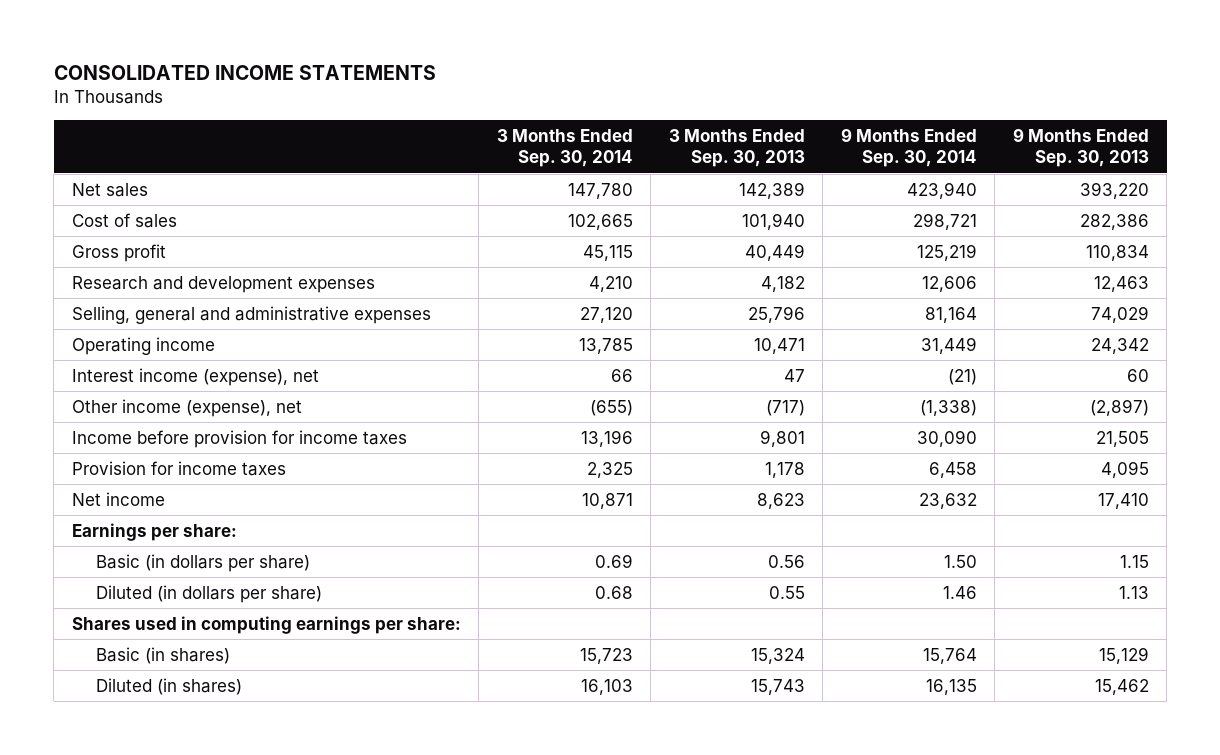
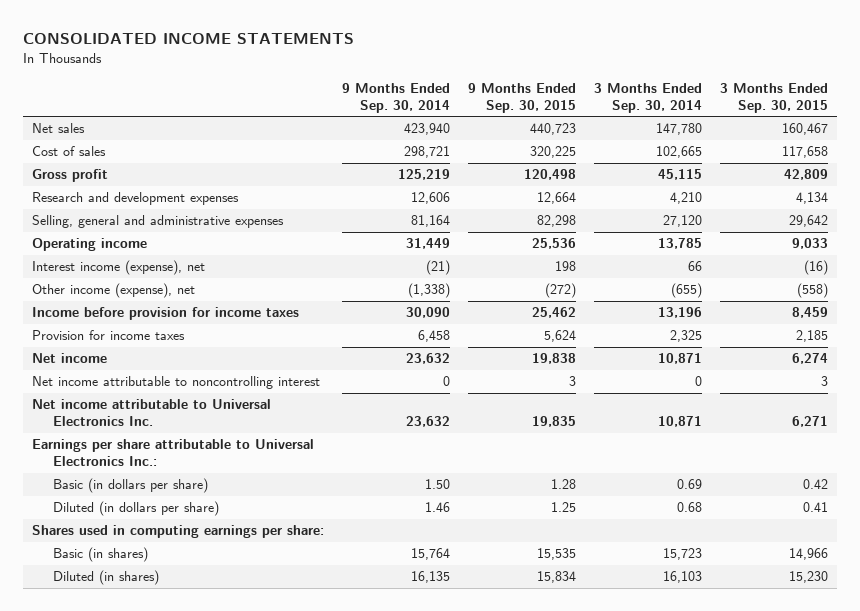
[668,129,805,168] 3 Months Ended Sep. 30, 2013 -> none
[1012,128,1149,168] 9 Months Ended Sep. 30, 2013 -> none
none -> [468,83,577,113] 9 Months Ended Sep. 30, 2015
none -> [720,83,829,113] 3 Months Ended Sep. 30, 2015
none -> [31,376,320,390] Net income attributable to noncontrolling interest
none -> [31,399,271,427] Net income attributable to Universal Electronics Inc.
[71,522,237,541] Earnings per share: -> [31,439,314,467] Earnings per share attributable to Universal Electronics Inc.:

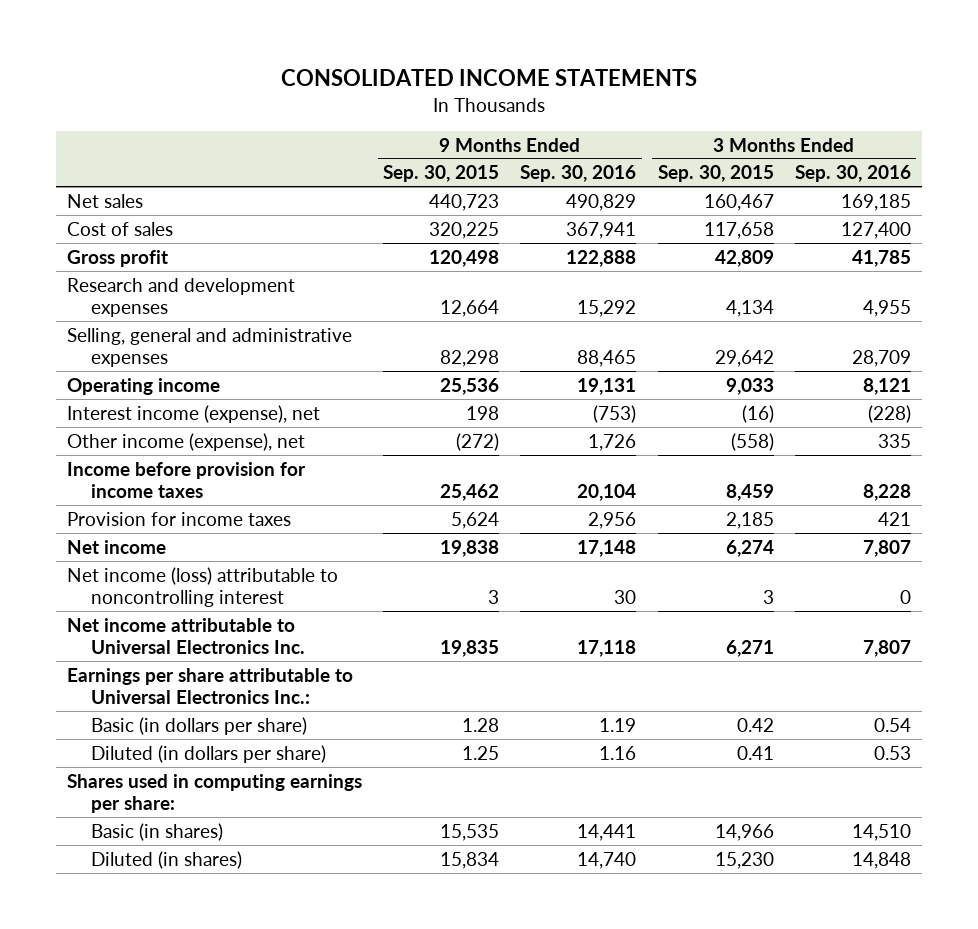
[341,83,450,113] 9 Months Ended Sep. 30, 2014 -> none
[594,83,703,113] 3 Months Ended Sep. 30, 2014 -> none
none -> [520,165,637,183] Sep. 30, 2016
none -> [795,165,912,183] Sep. 30, 2016
[31,376,320,390] Net income attributable to noncontrolling interest -> [66,566,338,608] Net income (loss) attributable to noncontrolling interest

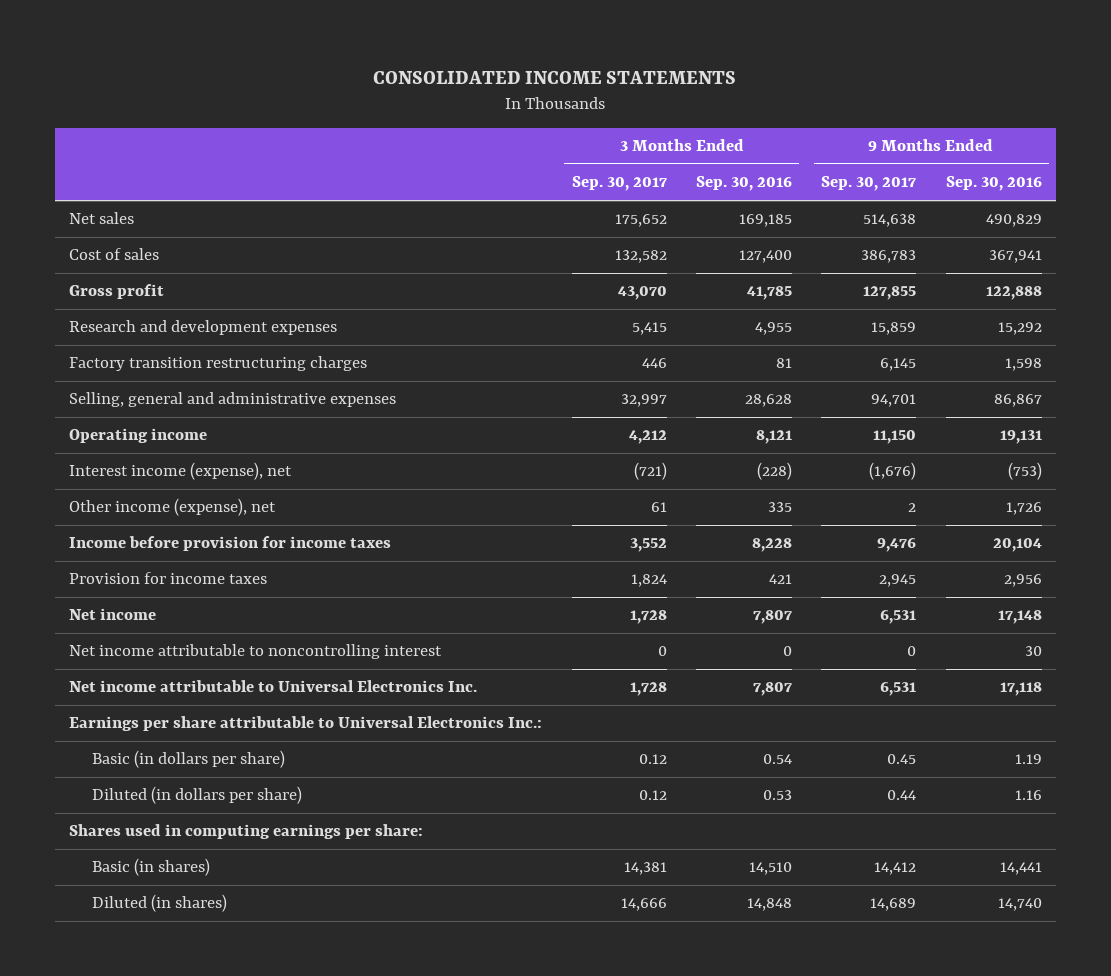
[383,165,500,183] Sep. 30, 2015 -> none
[657,165,774,183] Sep. 30, 2015 -> none
none -> [571,176,667,192] Sep. 30, 2017
none -> [821,176,917,192] Sep. 30, 2017
none -> [69,356,368,372] Factory transition restructuring charges
[577,350,637,368] 88,465 -> [993,394,1042,408] 86,867
[852,350,912,368] 28,709 -> [744,394,792,408] 28,628
[66,566,338,608] Net income (loss) attributable to noncontrolling interest -> [69,644,443,660] Net income attributable to noncontrolling interest

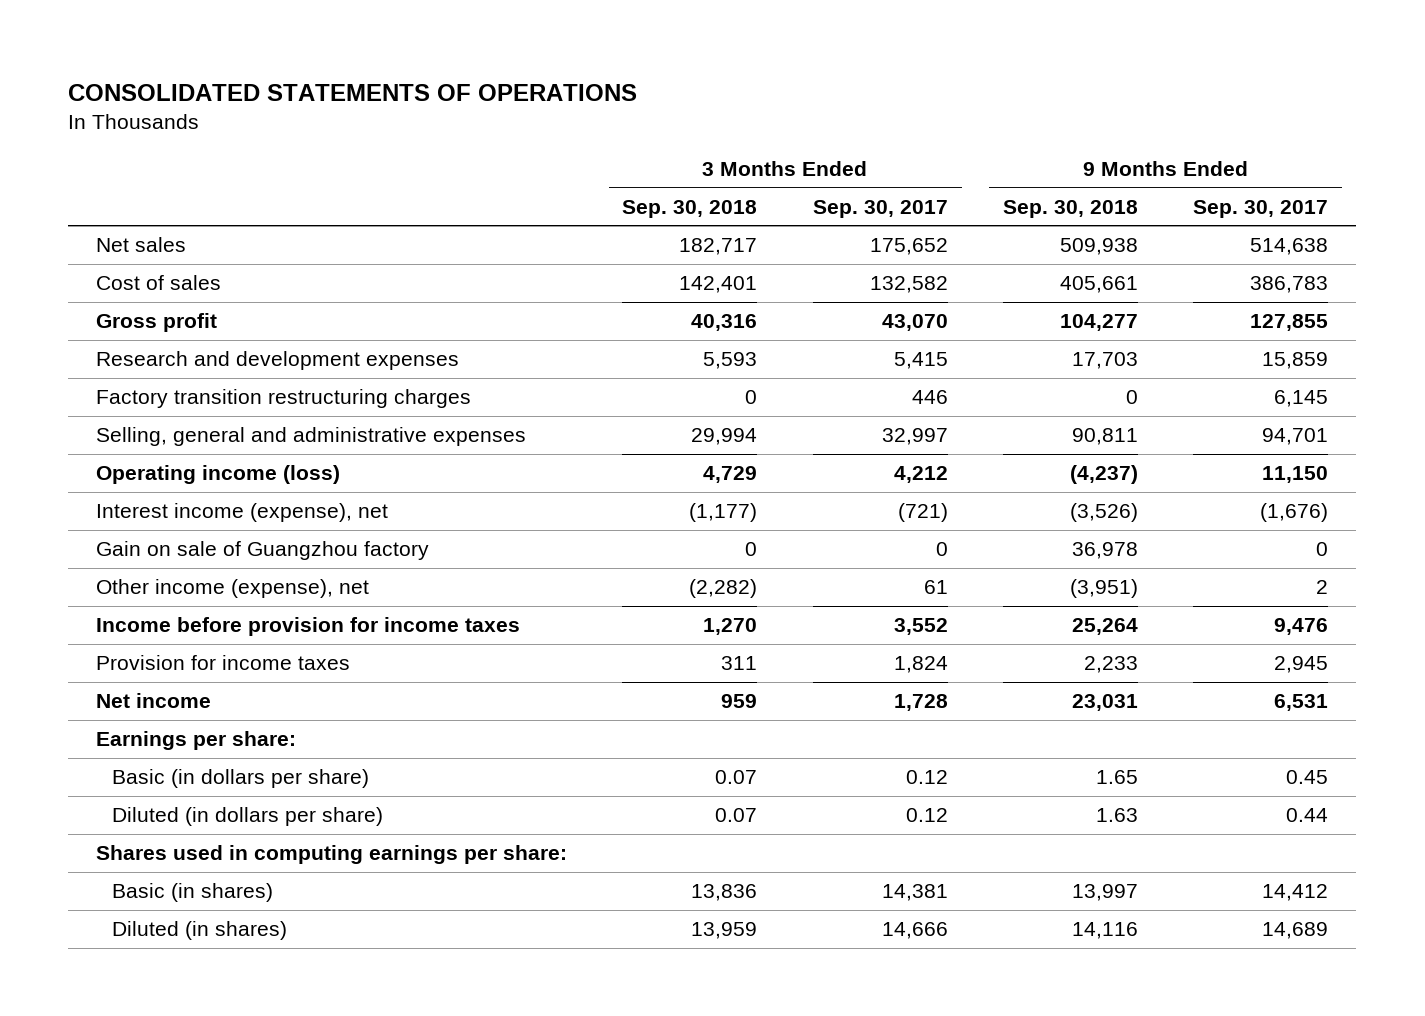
[373,70,737,84] CONSOLIDATED INCOME STATEMENTS -> [68,83,638,101] CONSOLIDATED STATEMENTS OF OPERATIONS
[695,176,792,192] Sep. 30, 2016 -> none
[945,176,1042,192] Sep. 30, 2016 -> none
none -> [622,199,758,218] Sep. 30, 2018
none -> [1003,199,1139,218] Sep. 30, 2018
[69,428,208,444] Operating income -> [96,465,341,485] Operating income (loss)
none -> [96,541,430,561] Gain on sale of Guangzhou factory
[69,644,443,660] Net income attributable to noncontrolling interest -> none
[69,680,478,693] Net income attributable to Universal Electronics Inc. -> none
[69,716,543,732] Earnings per share attributable to Universal Electronics Inc.: -> [96,731,297,751] Earnings per share:

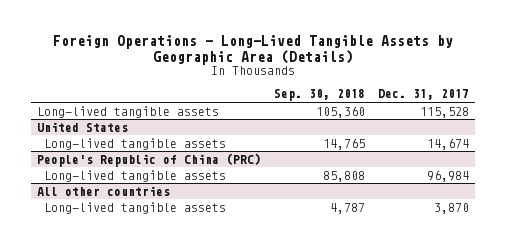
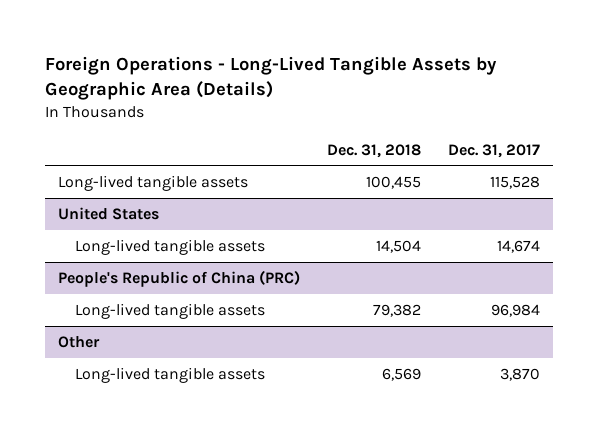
[273,89,365,102] Sep. 30, 2018 -> none
none -> [327,143,422,158] Dec. 31, 2018
[36,185,170,196] All other countries -> [58,336,101,349] Other

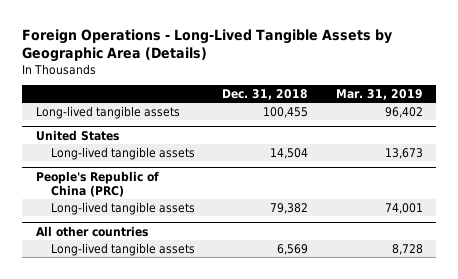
[447,143,540,158] Dec. 31, 2017 -> none
none -> [335,89,423,101] Mar. 31, 2019
[58,336,101,349] Other -> [35,225,148,237] All other countries

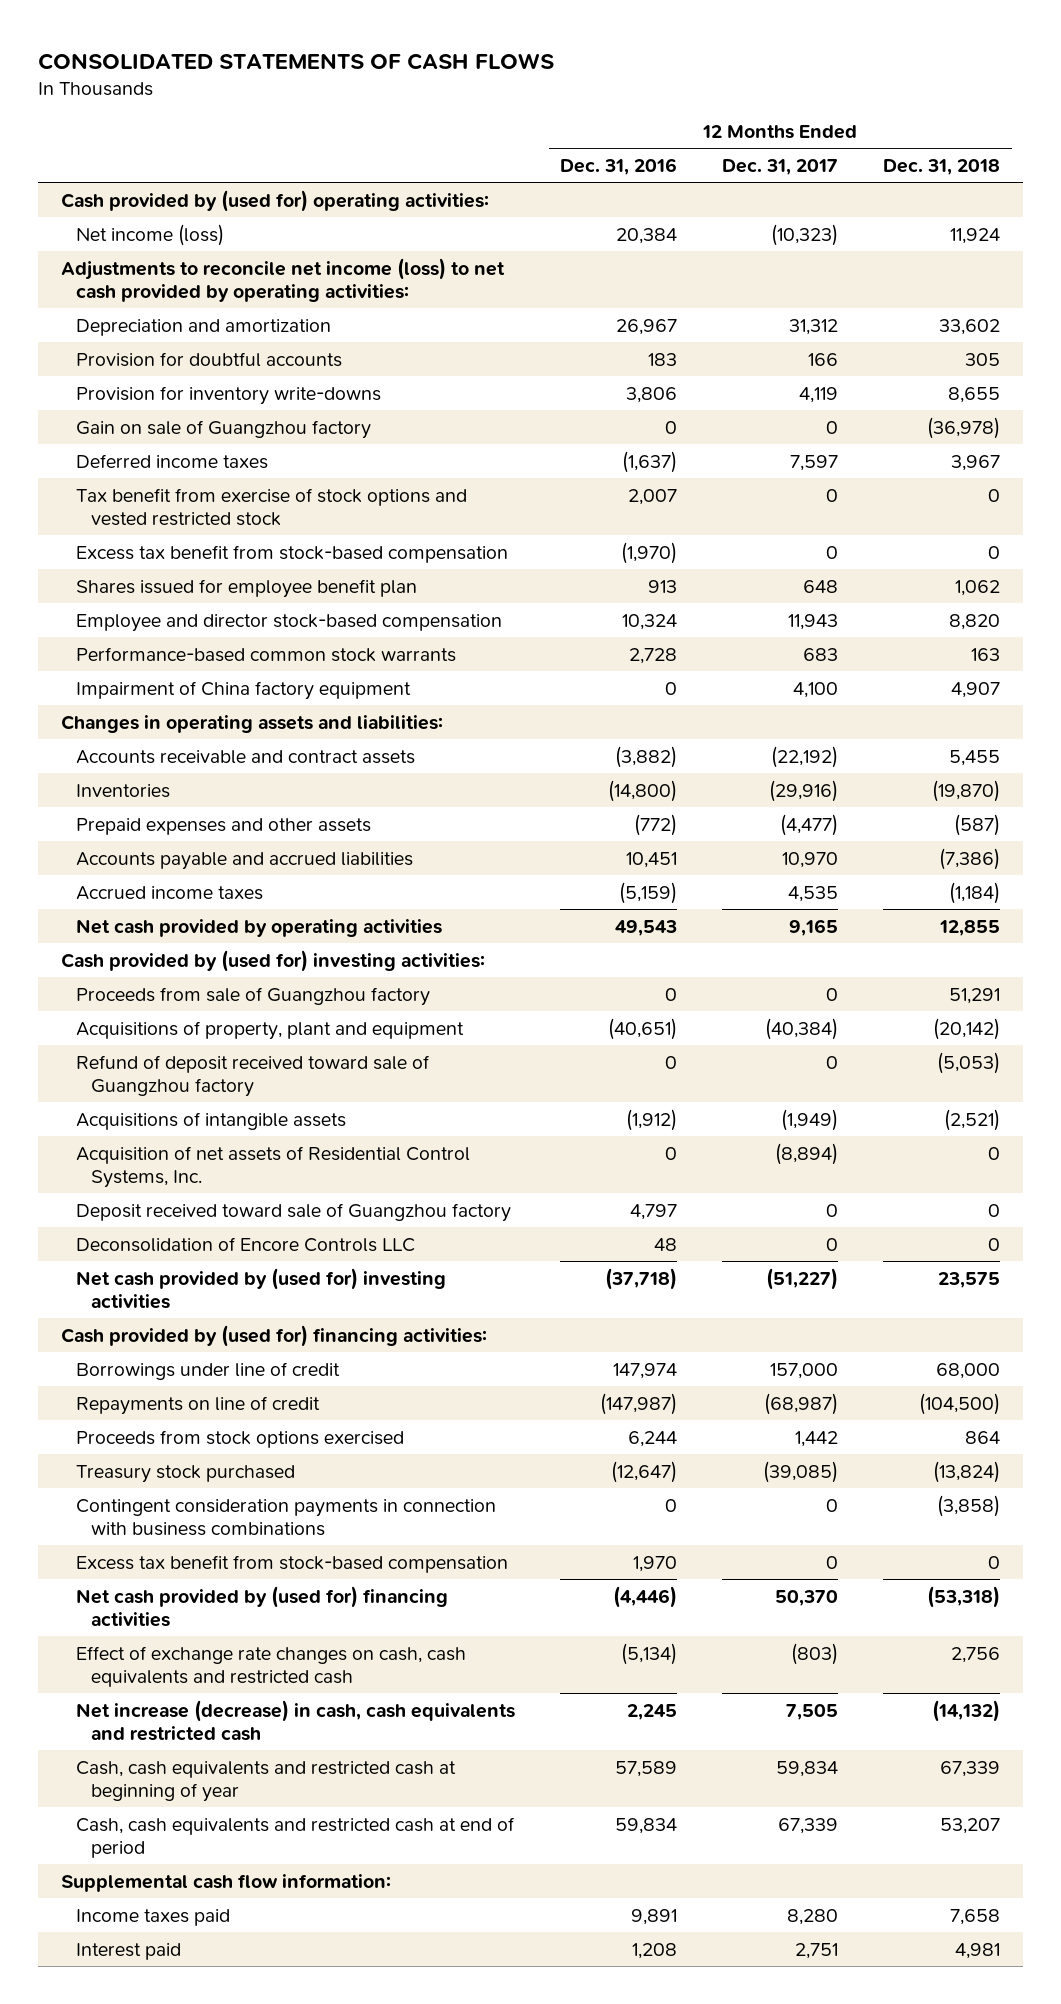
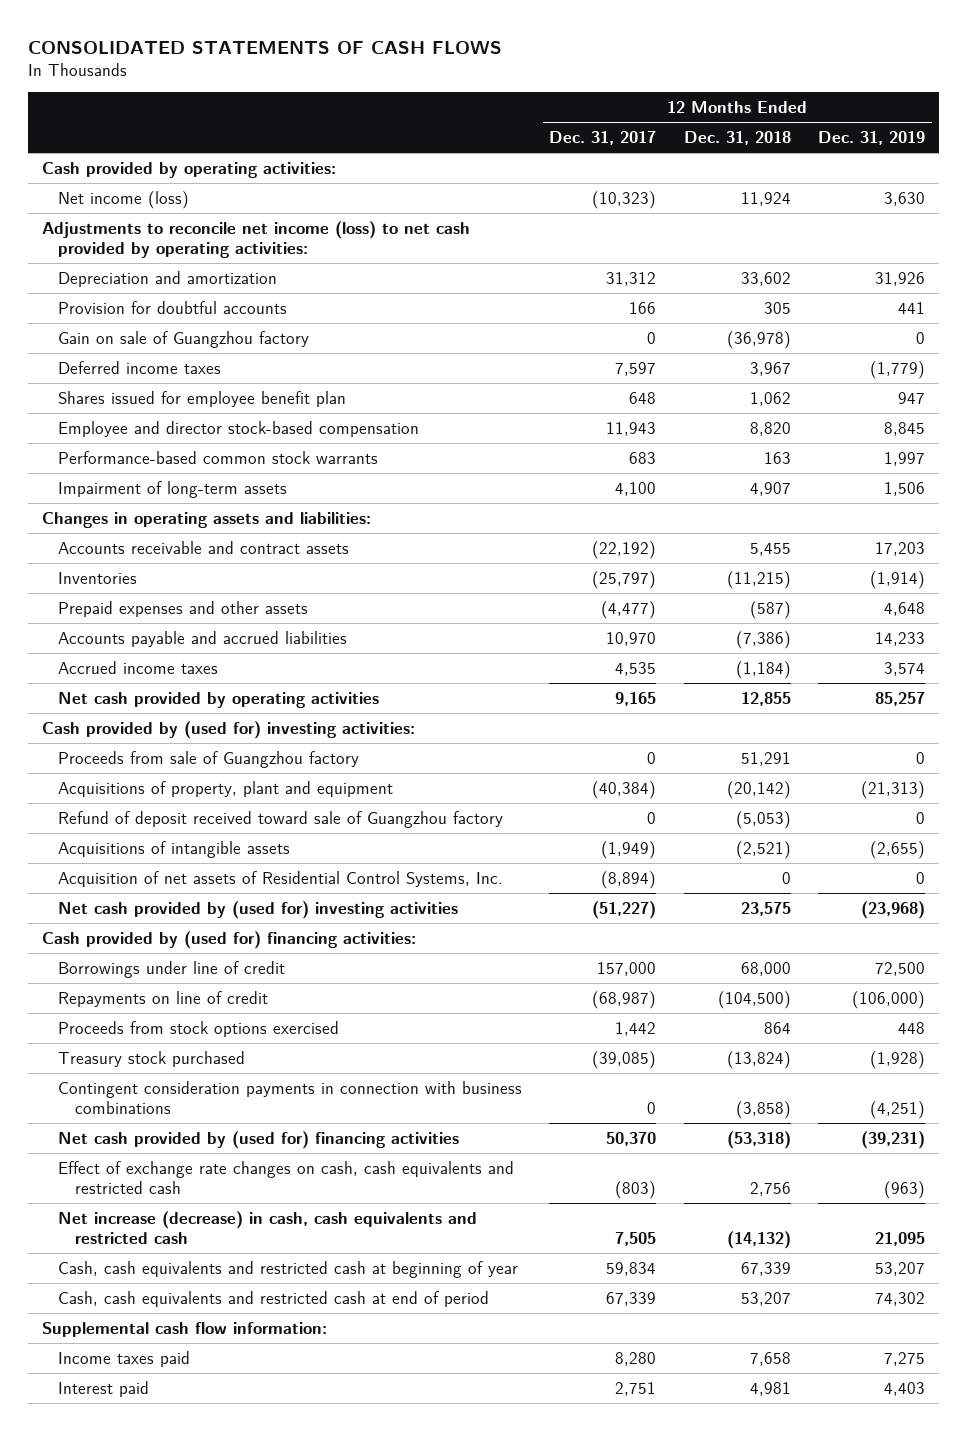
[560,158,678,176] Dec. 31, 2016 -> none
none -> [817,131,925,146] Dec. 31, 2019
[60,189,489,212] Cash provided by (used for) operating activities: -> [41,161,336,178] Cash provided by operating activities:
[76,385,382,405] Provision for inventory write-downs -> none
[76,487,468,526] Tax benefit from exercise of stock options and vested restricted stock -> none
[76,544,509,563] Excess tax benefit from stock-based compensation -> none
[76,680,412,700] Impairment of China factory equipment -> [58,480,288,498] Impairment of long-term assets
[769,779,839,802] (29,916) -> [592,570,657,589] (25,797)
[932,779,1001,802] (19,870) -> [726,570,791,589] (11,215)
[76,1202,512,1222] Deposit received toward sale of Guangzhou factory -> none
[76,1236,416,1252] Deconsolidation of Encore Controls LLC -> none
[76,1554,509,1573] Excess tax benefit from stock-based compensation -> none

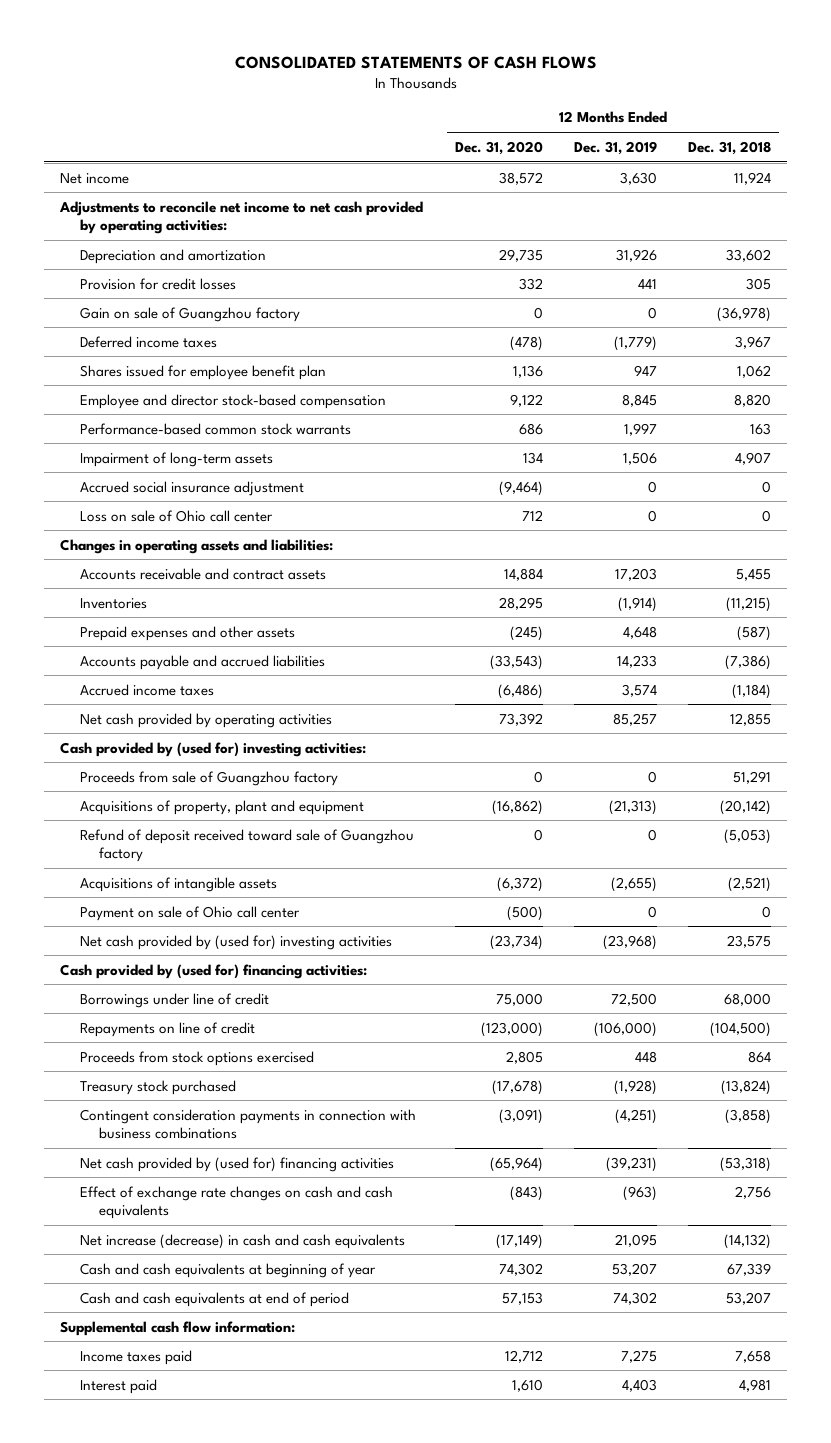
[549,131,657,146] Dec. 31, 2017 -> none
none -> [454,140,543,155] Dec. 31, 2020
[41,161,336,178] Cash provided by operating activities: -> none
[58,190,190,209] Net income (loss) -> [60,172,130,184] Net income
[41,220,470,258] Adjustments to reconcile net income (loss) to net cash provided by operating activities: -> [59,200,424,235] Adjustments to reconcile net income to net cash provided by operating activities:
[58,300,288,314] Provision for doubtful accounts -> [79,277,236,290] Provision for credit losses
none -> [79,480,304,496] Accrued social insurance adjustment
none -> [79,509,273,522] Loss on sale of Ohio call center
[58,870,504,887] Acquisition of net assets of Residential Control Systems, Inc. -> none
none -> [79,905,300,921] Payment on sale of Ohio call center
[58,1160,515,1194] Effect of exchange rate changes on cash, cash equivalents and restricted cash -> [79,1185,393,1220] Effect of exchange rate changes on cash and cash equivalents
[58,1210,478,1244] Net increase (decrease) in cash, cash equivalents and restricted cash -> [79,1233,405,1249] Net increase (decrease) in cash and cash equivalents
[58,1260,519,1278] Cash, cash equivalents and restricted cash at beginning of year -> [79,1262,376,1278] Cash and cash equivalents at beginning of year
[58,1290,490,1307] Cash, cash equivalents and restricted cash at end of period -> [79,1291,349,1307] Cash and cash equivalents at end of period

